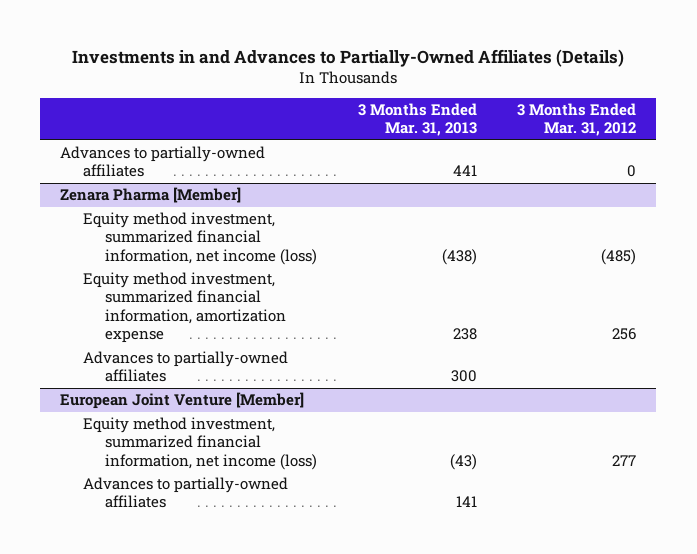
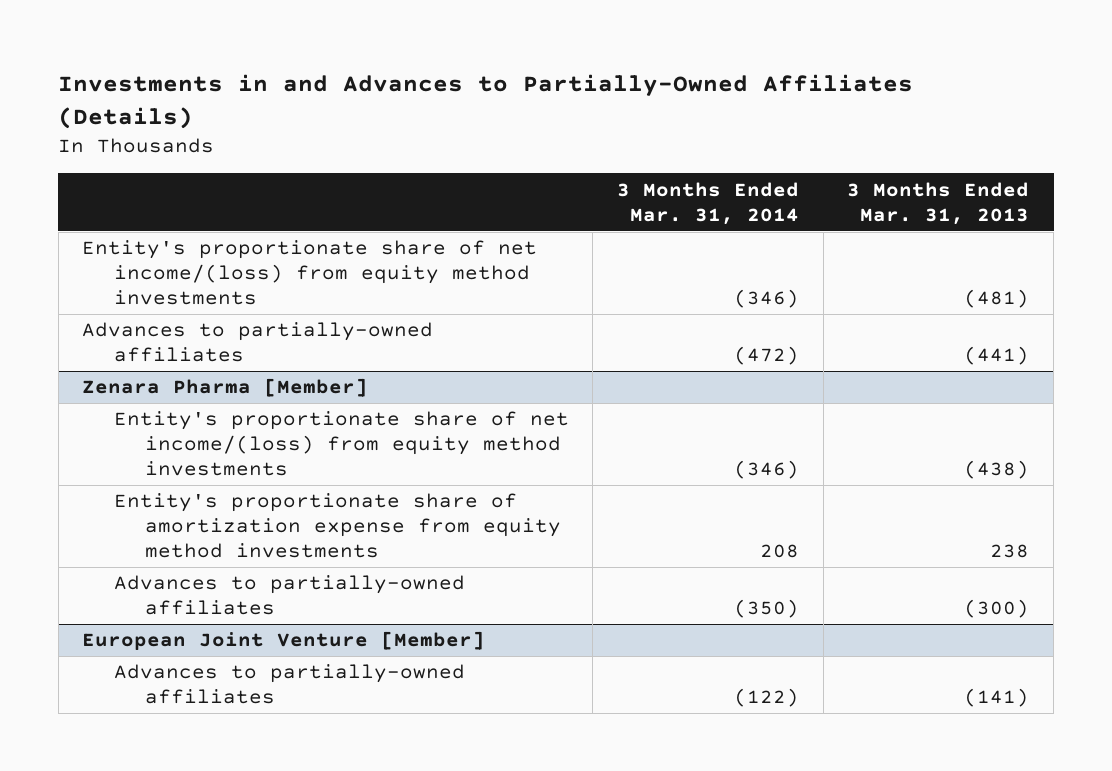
[517,103,637,137] 3 Months Ended Mar. 31, 2012 -> none
none -> [617,181,800,225] 3 Months Ended Mar. 31, 2014
none -> [82,240,538,306] Entity's proportionate share of net income/(loss) from equity method investments
[452,165,477,177] 441 -> [964,346,1030,366] (441)
[82,212,318,265] Equity method investment, summarized financial information, net income (loss) -> [113,411,569,477] Entity's proportionate share of net income/(loss) from equity method investments
[82,272,287,343] Equity method investment, summarized financial information, amortization expense -> [113,493,562,559] Entity's proportionate share of amortization expense from equity method investments
[450,370,477,383] 300 -> [964,599,1030,619] (300)
[82,417,318,470] Equity method investment, summarized financial information, net income (loss) -> none
[455,496,477,508] 141 -> [964,688,1030,708] (141)

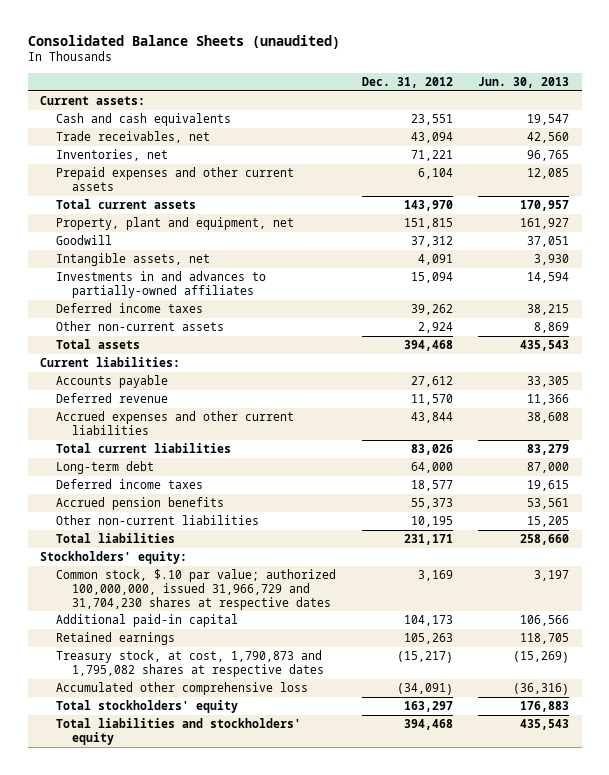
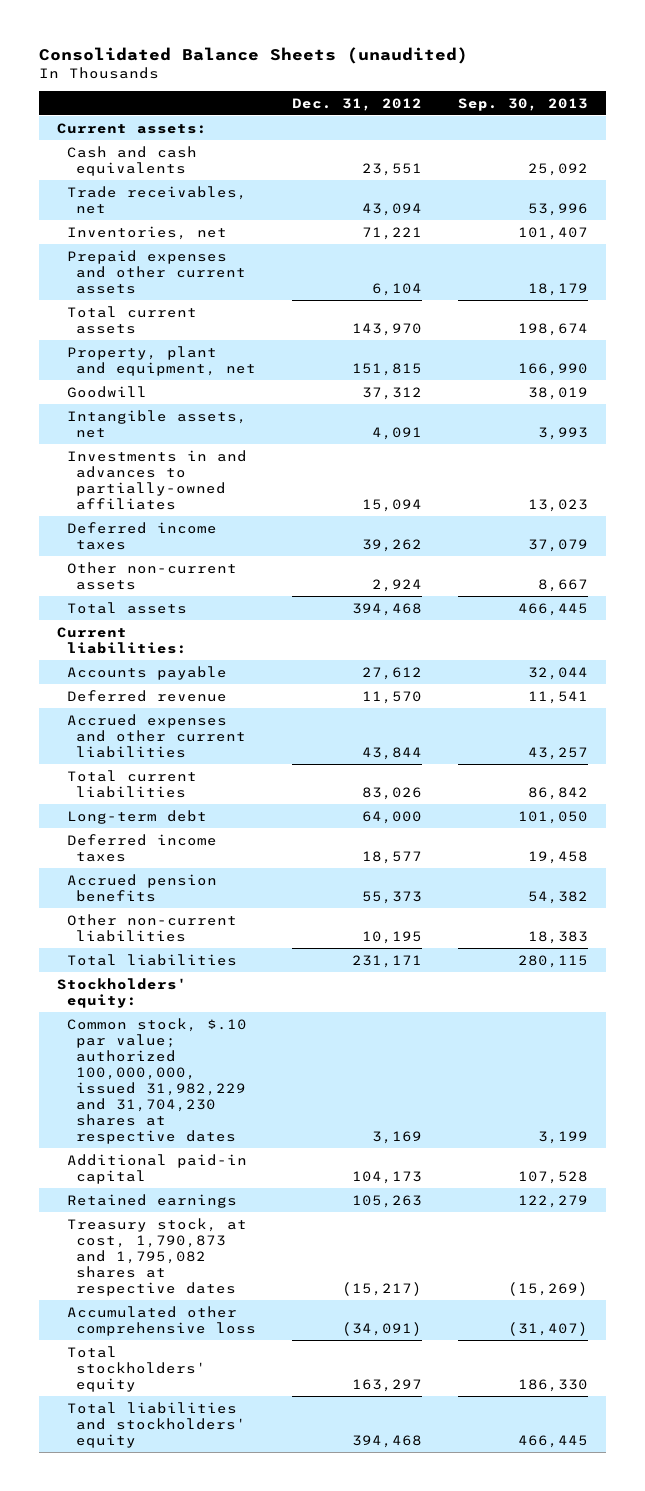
[477,77,569,89] Jun. 30, 2013 -> none
none -> [457,97,588,111] Sep. 30, 2013
[56,568,337,610] Common stock, $.10 par value; authorized 100,000,000, issued 31,966,729 and 31,704,230 shares at respective dates -> [66,1017,247,1144] Common stock, $.10 par value; authorized 100,000,000, issued 31,982,229 and 31,704,230 shares at respective dates

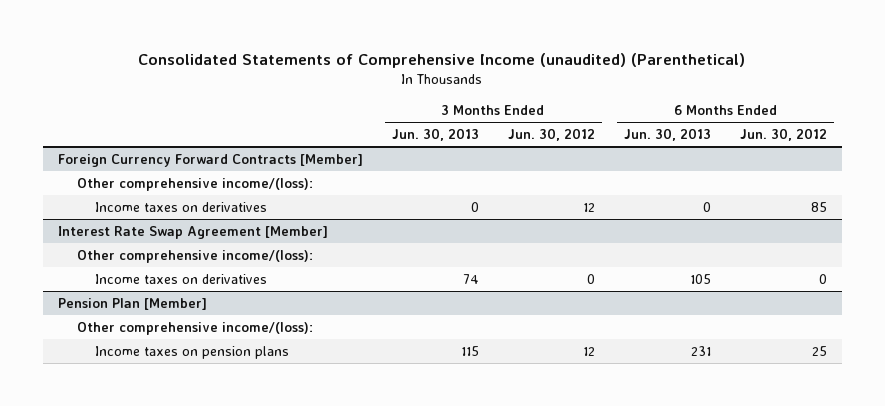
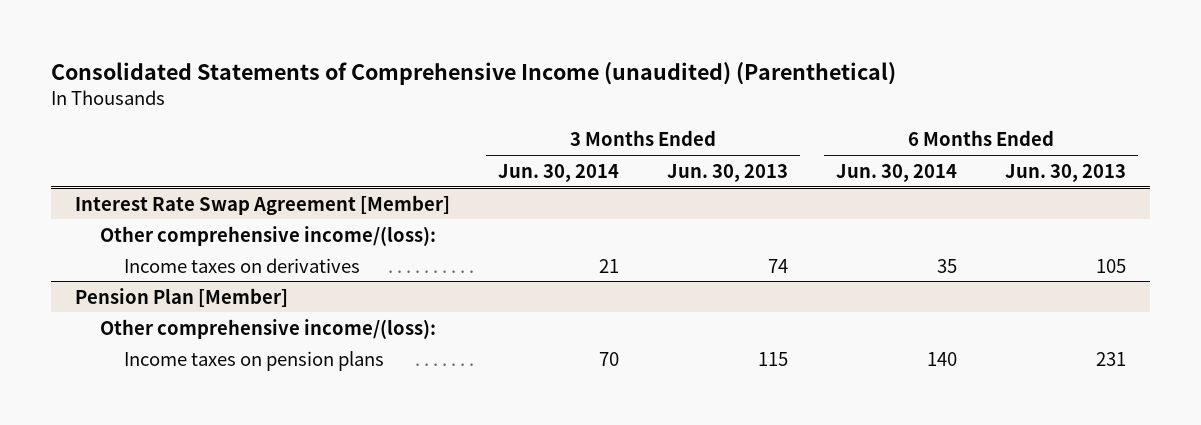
[507,128,595,142] Jun. 30, 2012 -> none
[740,128,828,142] Jun. 30, 2012 -> none
none -> [498,163,620,182] Jun. 30, 2014
none -> [836,163,958,182] Jun. 30, 2014
[57,153,363,167] Foreign Currency Forward Contracts [Member] -> none
[76,177,313,191] Other comprehensive income/(loss): -> none
[95,201,268,212] Income taxes on derivatives -> none

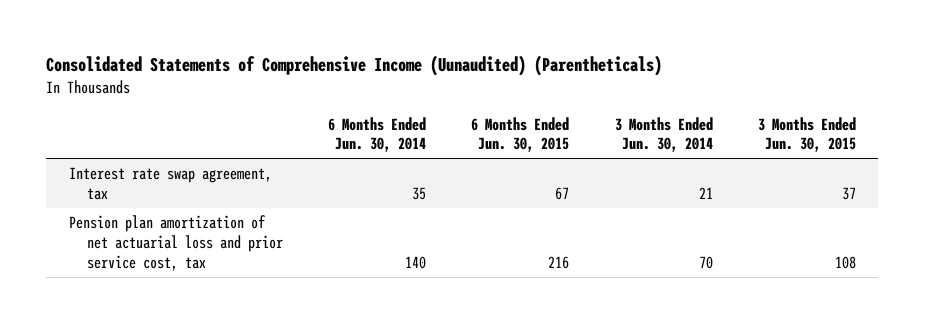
[51,62,897,86] Consolidated Statements of Comprehensive Income (unaudited) (Parenthetical) -> [46,55,663,77] Consolidated Statements of Comprehensive Income (Uunaudited) (Parentheticals)
[667,163,789,182] Jun. 30, 2013 -> none
[1005,163,1127,182] Jun. 30, 2013 -> none
none -> [471,116,570,153] 6 Months Ended Jun. 30, 2015
none -> [757,116,856,153] 3 Months Ended Jun. 30, 2015
[75,194,451,215] Interest Rate Swap Agreement [Member] -> none
[99,225,436,246] Other comprehensive income/(loss): -> none
[75,287,289,307] Pension Plan [Member] -> none
[99,318,436,339] Other comprehensive income/(loss): -> none
[124,257,361,273] Income taxes on derivatives -> [69,167,273,200] Interest rate swap agreement, tax
[124,350,385,371] Income taxes on pension plans -> [69,215,284,271] Pension plan amortization of net actuarial loss and prior service cost, tax

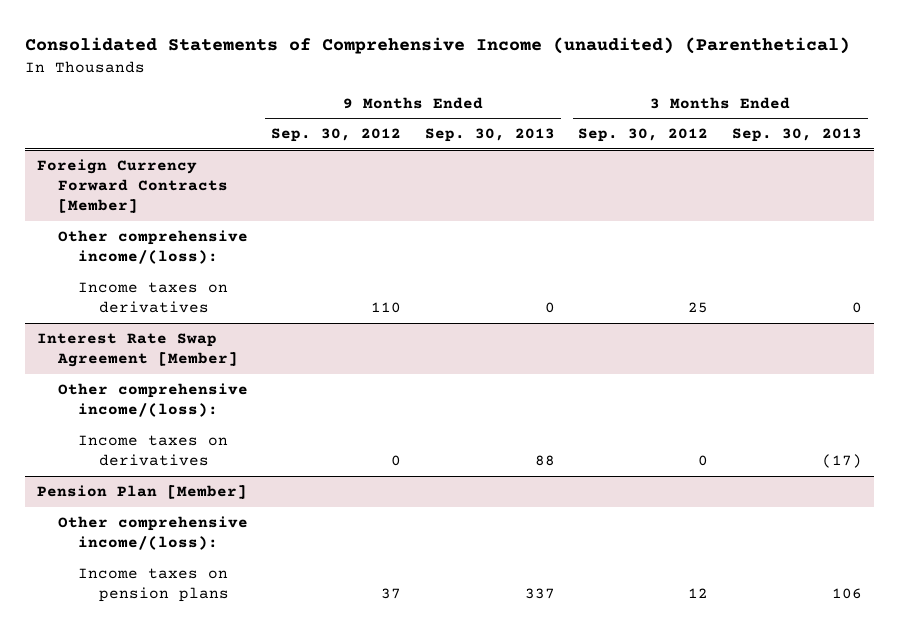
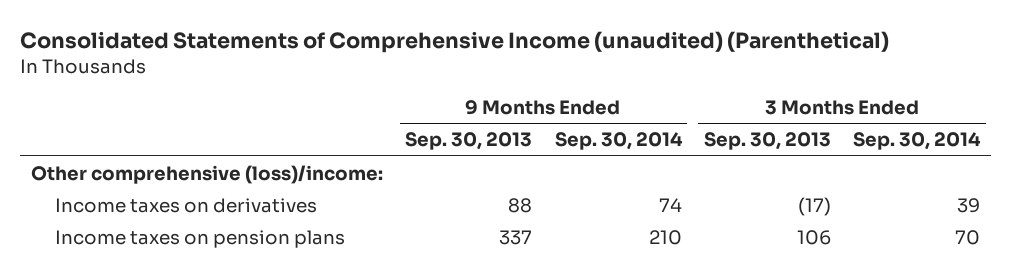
[271,128,402,143] Sep. 30, 2012 -> none
[578,128,709,143] Sep. 30, 2012 -> none
none -> [554,132,683,151] Sep. 30, 2014
none -> [853,132,982,151] Sep. 30, 2014
[36,158,228,214] Foreign Currency Forward Contracts [Member] -> none
[78,281,229,314] Income taxes on derivatives -> none
[36,332,238,368] Interest Rate Swap Agreement [Member] -> none
[57,382,248,418] Other comprehensive income/(loss): -> none
[57,229,248,265] Other comprehensive income/(loss): -> [30,164,383,184] Other comprehensive (loss)/income:
[36,484,247,499] Pension Plan [Member] -> none
[57,515,248,551] Other comprehensive income/(loss): -> none

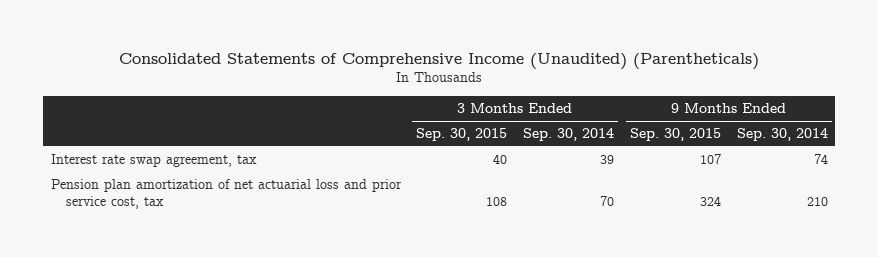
[19,31,889,54] Consolidated Statements of Comprehensive Income (unaudited) (Parenthetical) -> [119,52,760,70] Consolidated Statements of Comprehensive Income (Unaudited) (Parentheticals)
[405,132,533,151] Sep. 30, 2013 -> none
[703,132,831,151] Sep. 30, 2013 -> none
none -> [416,128,508,142] Sep. 30, 2015
none -> [629,128,721,142] Sep. 30, 2015
[30,164,383,184] Other comprehensive (loss)/income: -> none
[55,197,318,213] Income taxes on derivatives -> [50,154,257,168] Interest rate swap agreement, tax
[55,229,346,248] Income taxes on pension plans -> [50,179,402,210] Pension plan amortization of net actuarial loss and prior service cost, tax

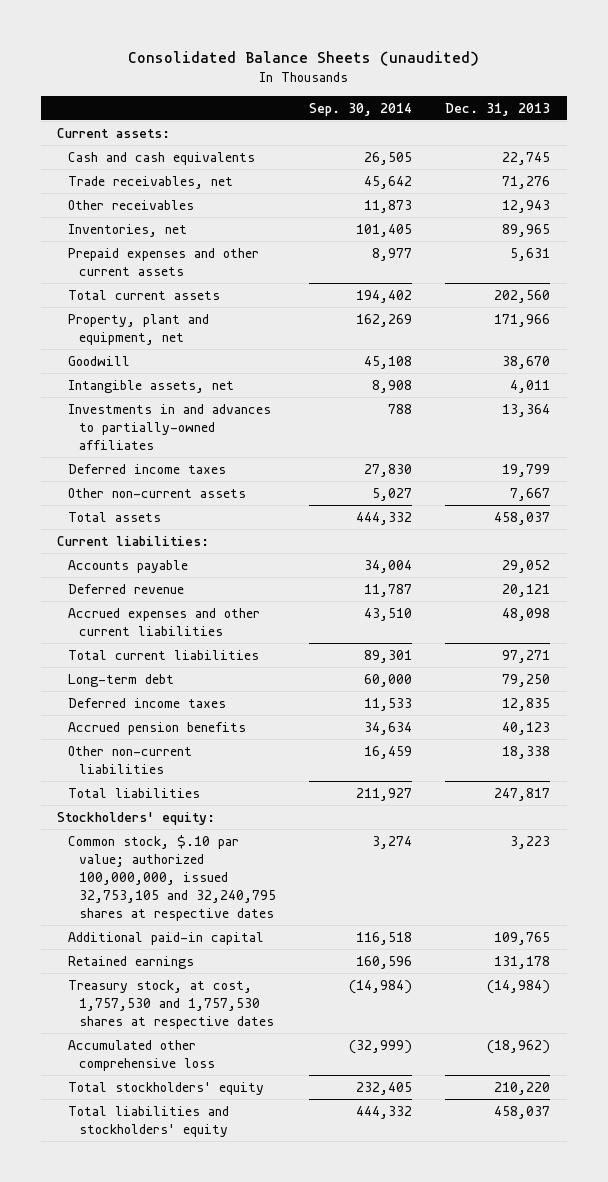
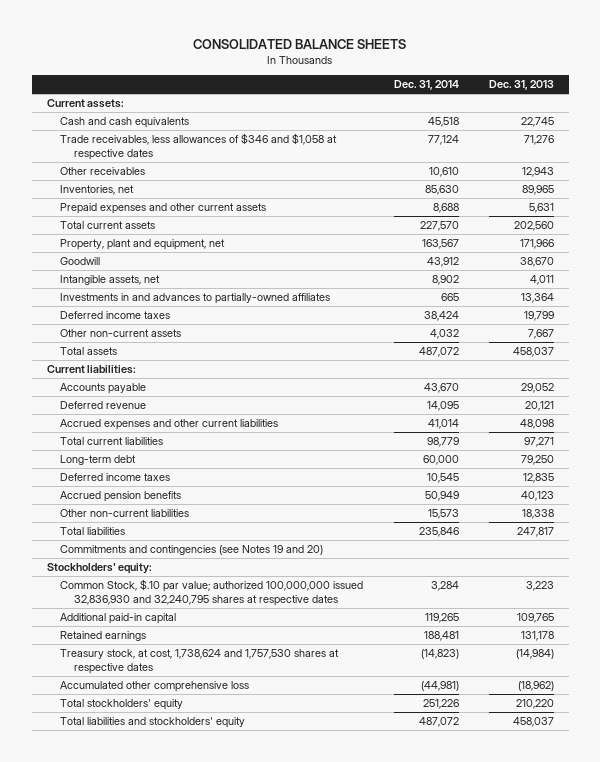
[127,50,479,66] Consolidated Balance Sheets (unaudited) -> [193,38,407,49] CONSOLIDATED BALANCE SHEETS
[309,102,413,116] Sep. 30, 2014 -> none
none -> [393,80,459,91] Dec. 31, 2014
[68,175,234,189] Trade receivables, net -> [60,133,338,160] Trade receivables, less allowances of $346 and $1,058 at respective dates
none -> [60,545,324,556] Commitments and contingencies (see Notes 19 and 20)
[68,834,277,921] Common stock, $.10 par value; authorized 100,000,000, issued 32,753,105 and 32,240,795 shares at respective dates -> [60,579,364,606] Common Stock, $.10 par value; authorized 100,000,000 issued 32,836,930 and 32,240,795 shares at respective dates
[68,979,275,1029] Treasury stock, at cost, 1,757,530 and 1,757,530 shares at respective dates -> [60,649,340,674] Treasury stock, at cost, 1,738,624 and 1,757,530 shares at respective dates

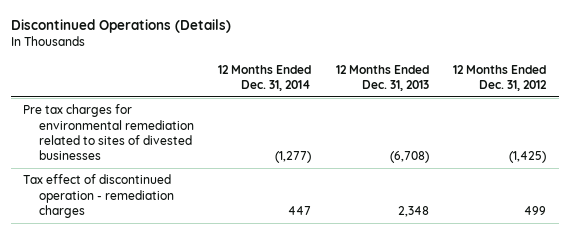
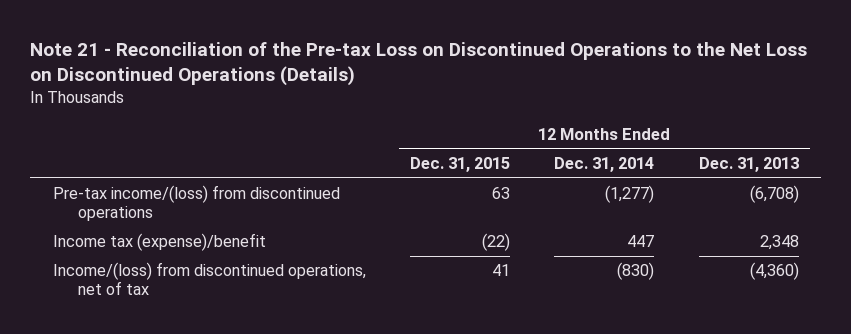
[11,18,232,33] Discontinued Operations (Details) -> [30,41,808,87] Note 21 - Reconciliation of the Pre-tax Loss on Discontinued Operations to the Net Loss on Discontinued Operations (Details)
[453,64,548,91] 12 Months Ended Dec. 31, 2012 -> none
none -> [410,157,511,173] Dec. 31, 2015
[23,104,194,161] Pre tax charges for environmental remediation related to sites of divested businesses -> [52,185,340,222] Pre-tax income/(loss) from discontinued operations
[23,174,174,218] Tax effect of discontinued operation - remediation charges -> [52,233,266,252] Income tax (expense)/benefit
none -> [52,262,366,296] Income/(loss) from discontinued operations, net of tax

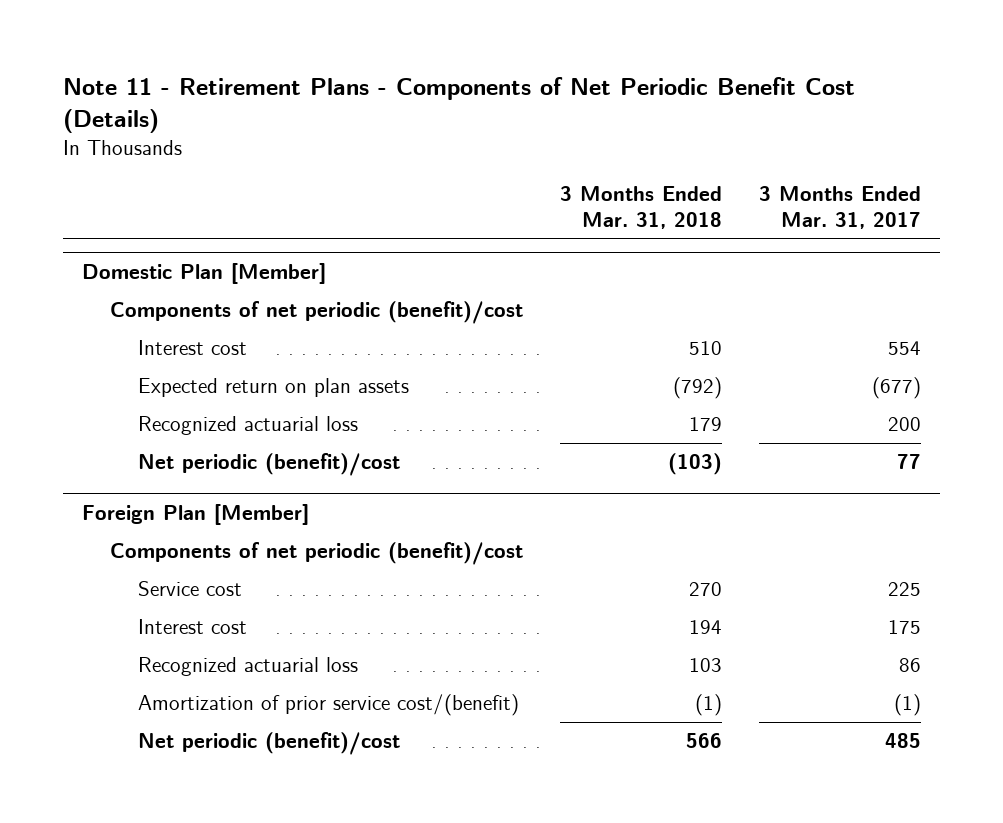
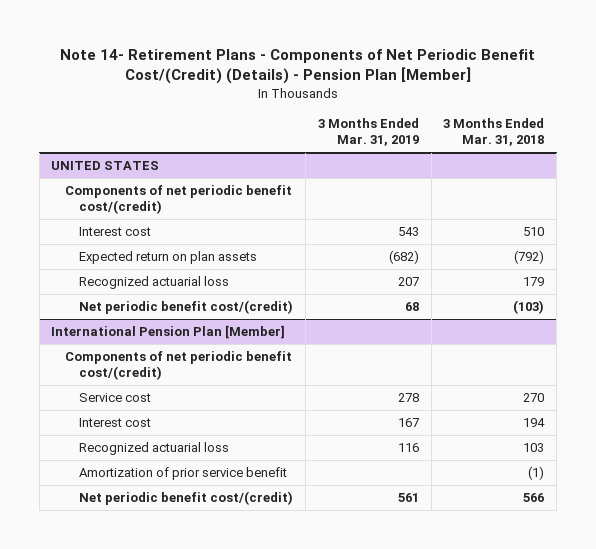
[63,77,856,133] Note 11 - Retirement Plans - Components of Net Periodic Benefit Cost (Details) -> [59,48,535,85] Note 14- Retirement Plans - Components of Net Periodic Benefit Cost/(Credit) (Details) - Pension Plan [Member]
[759,186,922,230] 3 Months Ended Mar. 31, 2017 -> none
none -> [317,118,419,147] 3 Months Ended Mar. 31, 2019
[81,263,326,285] Domestic Plan [Member] -> none
none -> [51,161,160,171] UNITED STATES
[109,301,523,325] Components of net periodic (benefit)/cost -> [65,185,293,215] Components of net periodic benefit cost/(credit)
[81,504,309,526] Foreign Plan [Member] -> none
[138,453,401,477] Net periodic (benefit)/cost -> [78,300,293,315] Net periodic benefit cost/(credit)
none -> [51,325,286,340] International Pension Plan [Member]
[109,542,523,566] Components of net periodic (benefit)/cost -> [65,351,293,381] Components of net periodic benefit cost/(credit)
[138,694,520,717] Amortization of prior service cost/(benefit) -> [78,467,287,481] Amortization of prior service benefit
[138,732,401,756] Net periodic (benefit)/cost -> [78,491,293,506] Net periodic benefit cost/(credit)

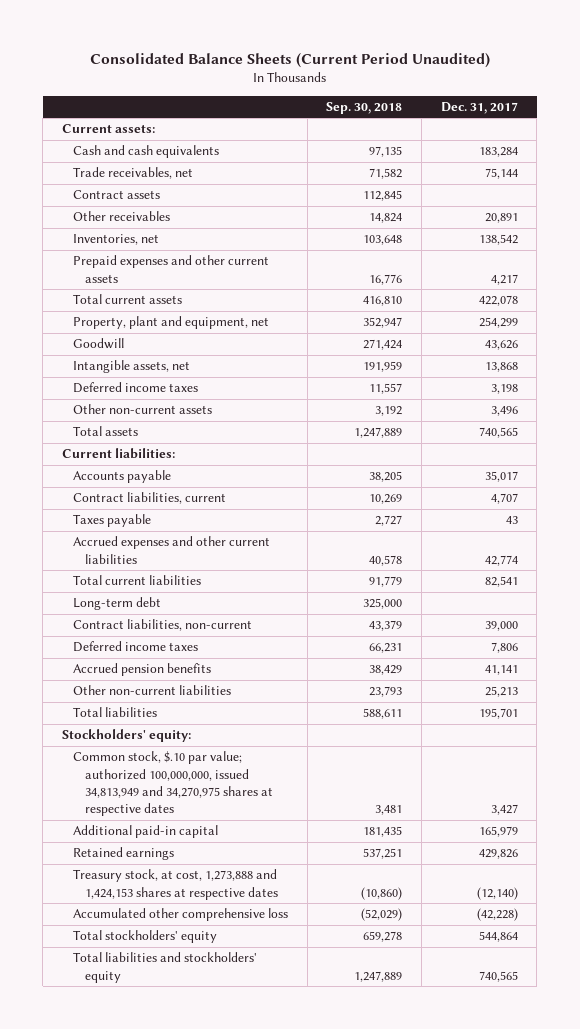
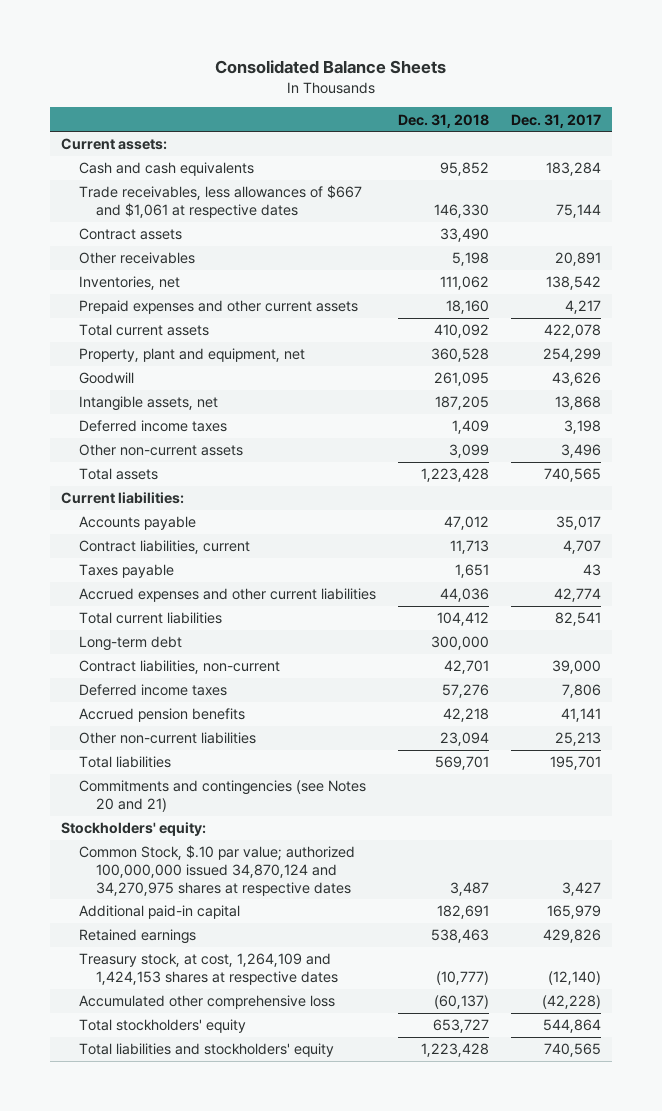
[89,52,490,68] Consolidated Balance Sheets (Current Period Unaudited) -> [214,59,446,74] Consolidated Balance Sheets
[326,101,403,114] Sep. 30, 2018 -> none
none -> [397,113,489,128] Dec. 31, 2018
[73,167,194,180] Trade receivables, net -> [78,185,362,218] Trade receivables, less allowances of $667 and $1,061 at respective dates
none -> [78,780,366,812] Commitments and contingencies (see Notes 20 and 21)
[73,751,273,817] Common stock, $.10 par value; authorized 100,000,000, issued 34,813,949 and 34,270,975 shares at respective dates -> [78,845,355,896] Common Stock, $.10 par value; authorized 100,000,000 issued 34,870,124 and 34,270,975 shares at respective dates
[73,869,278,900] Treasury stock, at cost, 1,273,888 and 1,424,153 shares at respective dates -> [78,953,339,985] Treasury stock, at cost, 1,264,109 and 1,424,153 shares at respective dates

